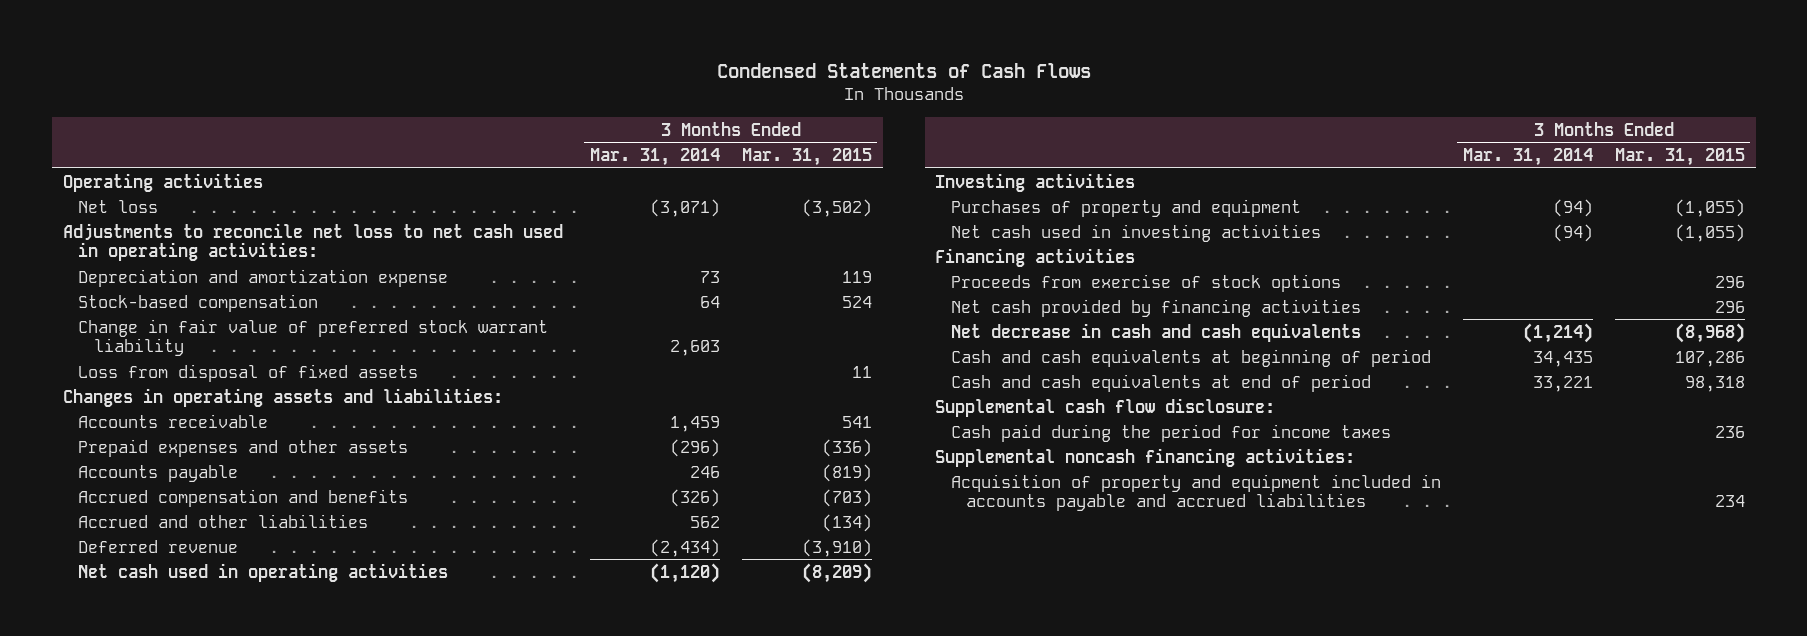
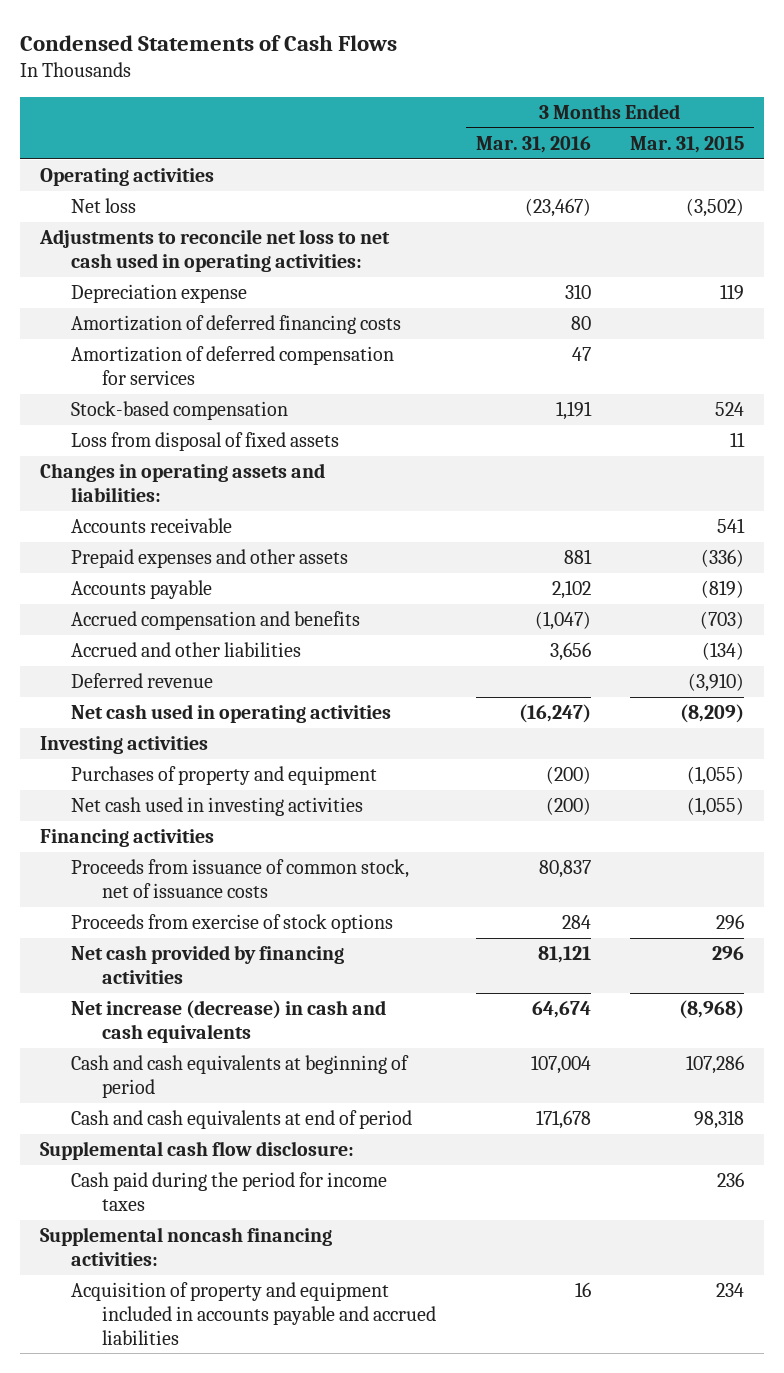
[589,148,720,167] Mar. 31, 2014 -> none
none -> [475,136,591,154] Mar. 31, 2016
[78,268,449,287] Depreciation and amortization expense -> [70,284,247,304] Depreciation expense
none -> [70,315,401,335] Amortization of deferred financing costs
none -> [70,346,394,385] Amortization of deferred compensation for services
[78,318,549,357] Change in fair value of preferred stock warrant liability -> none
none -> [70,859,409,898] Proceeds from issuance of common stock, net of issuance costs
[950,322,1361,342] Net decrease in cash and cash equivalents -> [70,1000,386,1043] Net increase (decrease) in cash and cash equivalents

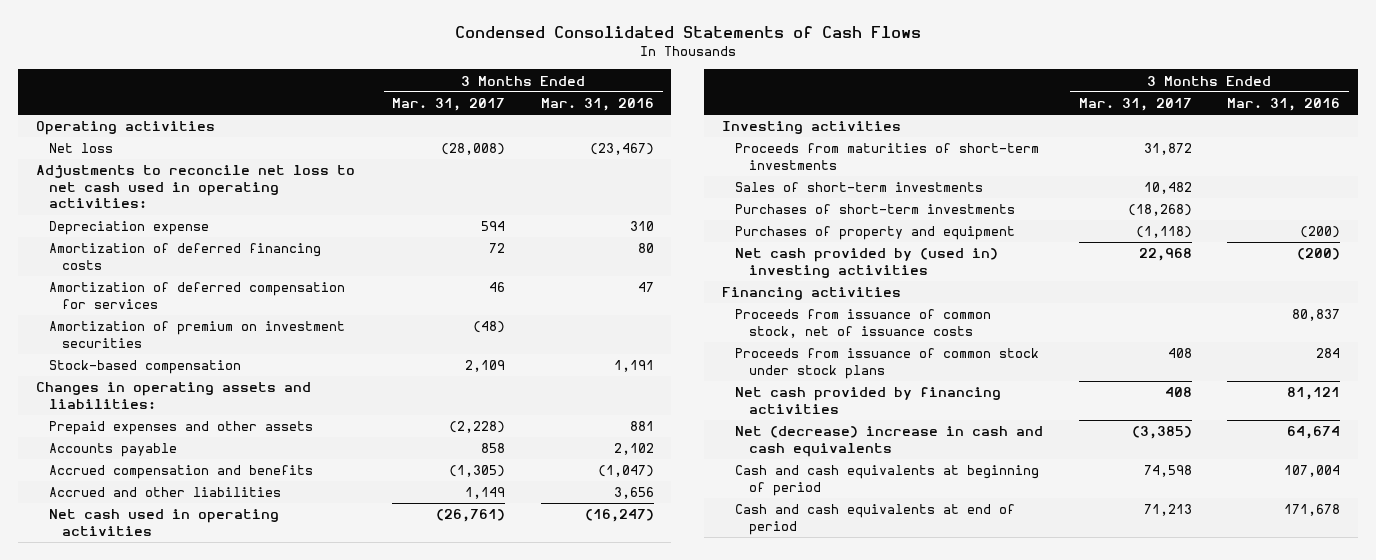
[19,34,397,51] Condensed Statements of Cash Flows -> [454,26,921,39] Condensed Consolidated Statements of Cash Flows
[630,136,745,154] Mar. 31, 2015 -> none
none -> [392,98,506,112] Mar. 31, 2017
none -> [49,321,346,348] Amortization of premium on investment securities
[70,432,339,452] Loss from disposal of fixed assets -> none
[70,518,232,534] Accounts receivable -> none
[70,673,213,689] Deferred revenue -> none
none -> [735,143,1040,170] Proceeds from maturities of short-term investments
none -> [735,182,984,193] Sales of short-term investments
none -> [735,204,1016,215] Purchases of short-term investments
[70,797,363,817] Net cash used in investing activities -> [735,248,999,278] Net cash provided by (used in) investing activities
[70,914,393,934] Proceeds from exercise of stock options -> [735,348,1040,379] Proceeds from issuance of common stock under stock plans
[70,1000,386,1043] Net increase (decrease) in cash and cash equivalents -> [735,426,1044,457] Net (decrease) increase in cash and cash equivalents
[39,1141,354,1161] Supplemental cash flow disclosure: -> none
[70,1172,387,1211] Cash paid during the period for income taxes -> none
[39,1227,332,1266] Supplemental noncash financing activities: -> none
[70,1282,436,1345] Acquisition of property and equipment included in accounts payable and accrued liabilities -> none

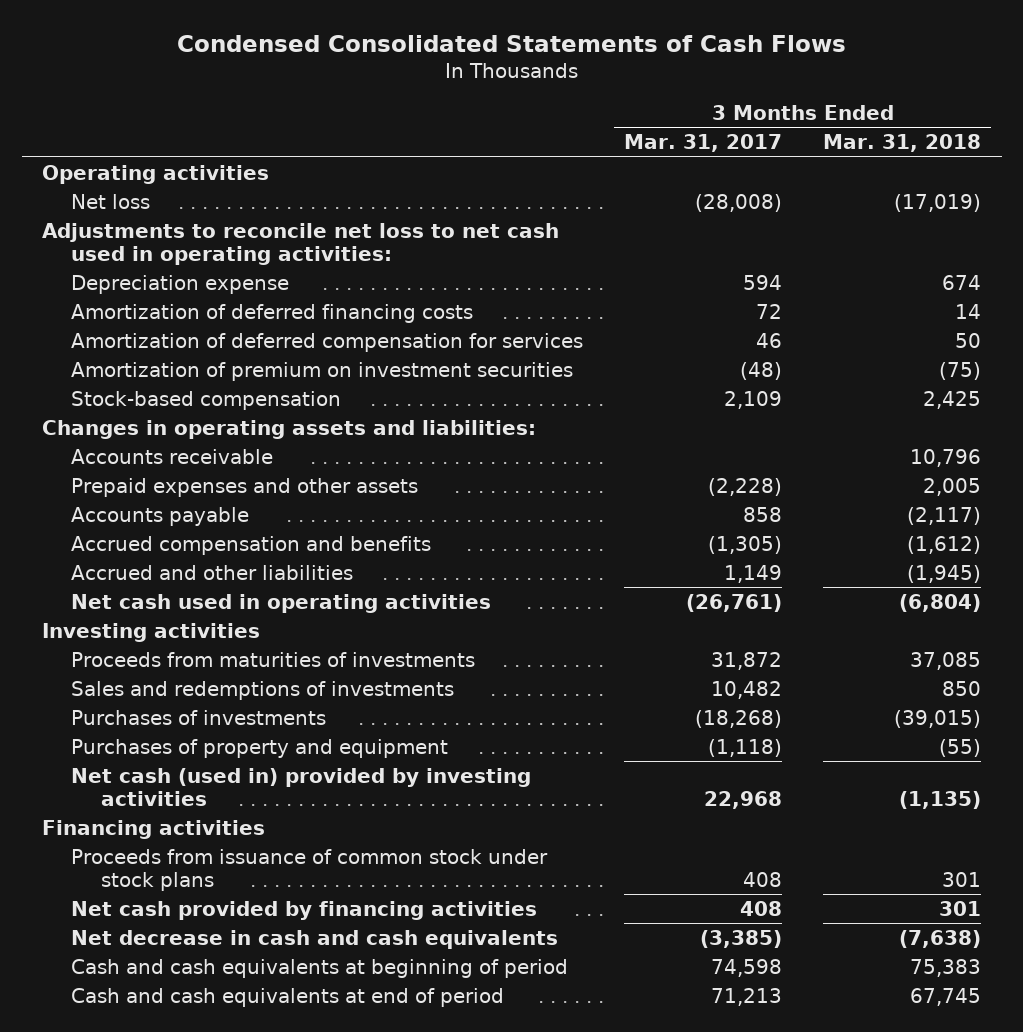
[540,98,654,112] Mar. 31, 2016 -> none
none -> [823,134,982,153] Mar. 31, 2018
none -> [71,448,274,464] Accounts receivable
[735,143,1040,170] Proceeds from maturities of short-term investments -> [71,651,476,667] Proceeds from maturities of investments
[735,182,984,193] Sales of short-term investments -> [71,680,455,700] Sales and redemptions of investments
[735,204,1016,215] Purchases of short-term investments -> [71,709,327,725] Purchases of investments
[735,248,999,278] Net cash provided by (used in) investing activities -> [71,767,532,806] Net cash (used in) provided by investing activities
[735,309,992,338] Proceeds from issuance of common stock, net of issuance costs -> none
[735,426,1044,457] Net (decrease) increase in cash and cash equivalents -> [71,929,559,949] Net decrease in cash and cash equivalents

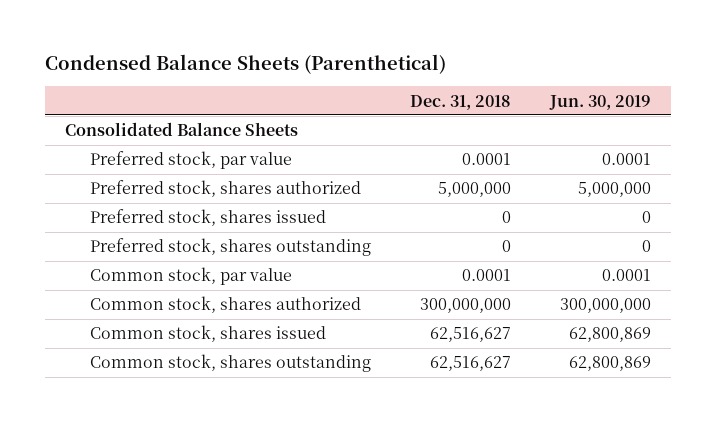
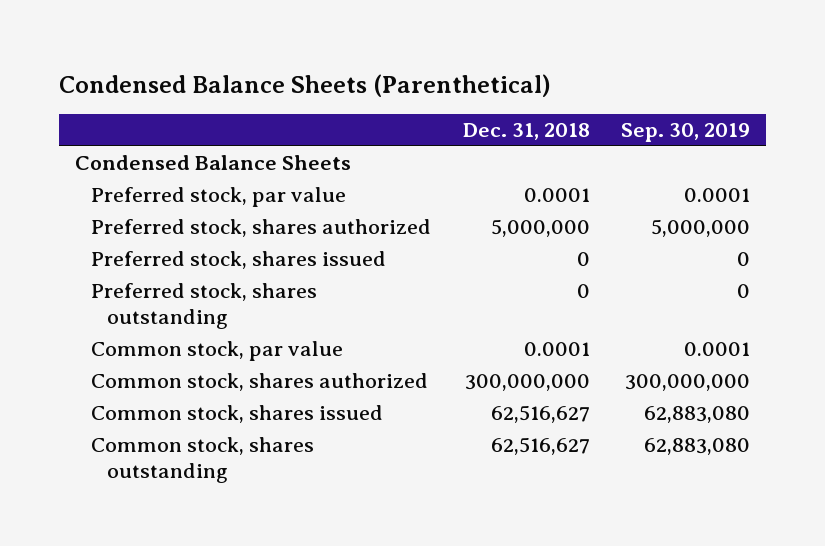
[549,94,652,110] Jun. 30, 2019 -> none
none -> [620,123,750,143] Sep. 30, 2019
[64,122,298,137] Consolidated Balance Sheets -> [74,155,351,171] Condensed Balance Sheets

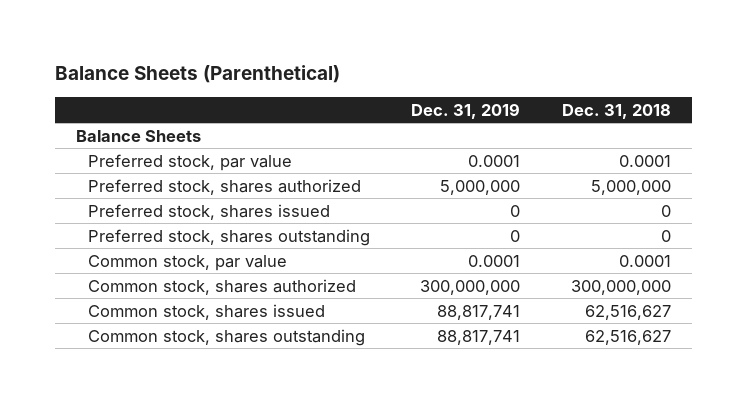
[59,73,552,97] Condensed Balance Sheets (Parenthetical) -> [54,65,340,84] Balance Sheets (Parenthetical)
[620,123,750,143] Sep. 30, 2019 -> none
none -> [411,102,521,119] Dec. 31, 2019
[74,155,351,171] Condensed Balance Sheets -> [75,129,201,142] Balance Sheets

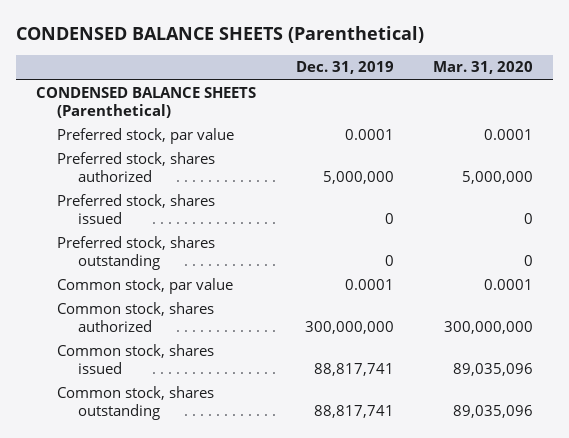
[54,65,340,84] Balance Sheets (Parenthetical) -> [16,25,425,43] CONDENSED BALANCE SHEETS (Parenthetical)
[561,103,671,119] Dec. 31, 2018 -> none
none -> [433,61,534,75] Mar. 31, 2020
[75,129,201,142] Balance Sheets -> [35,86,256,118] CONDENSED BALANCE SHEETS (Parenthetical)

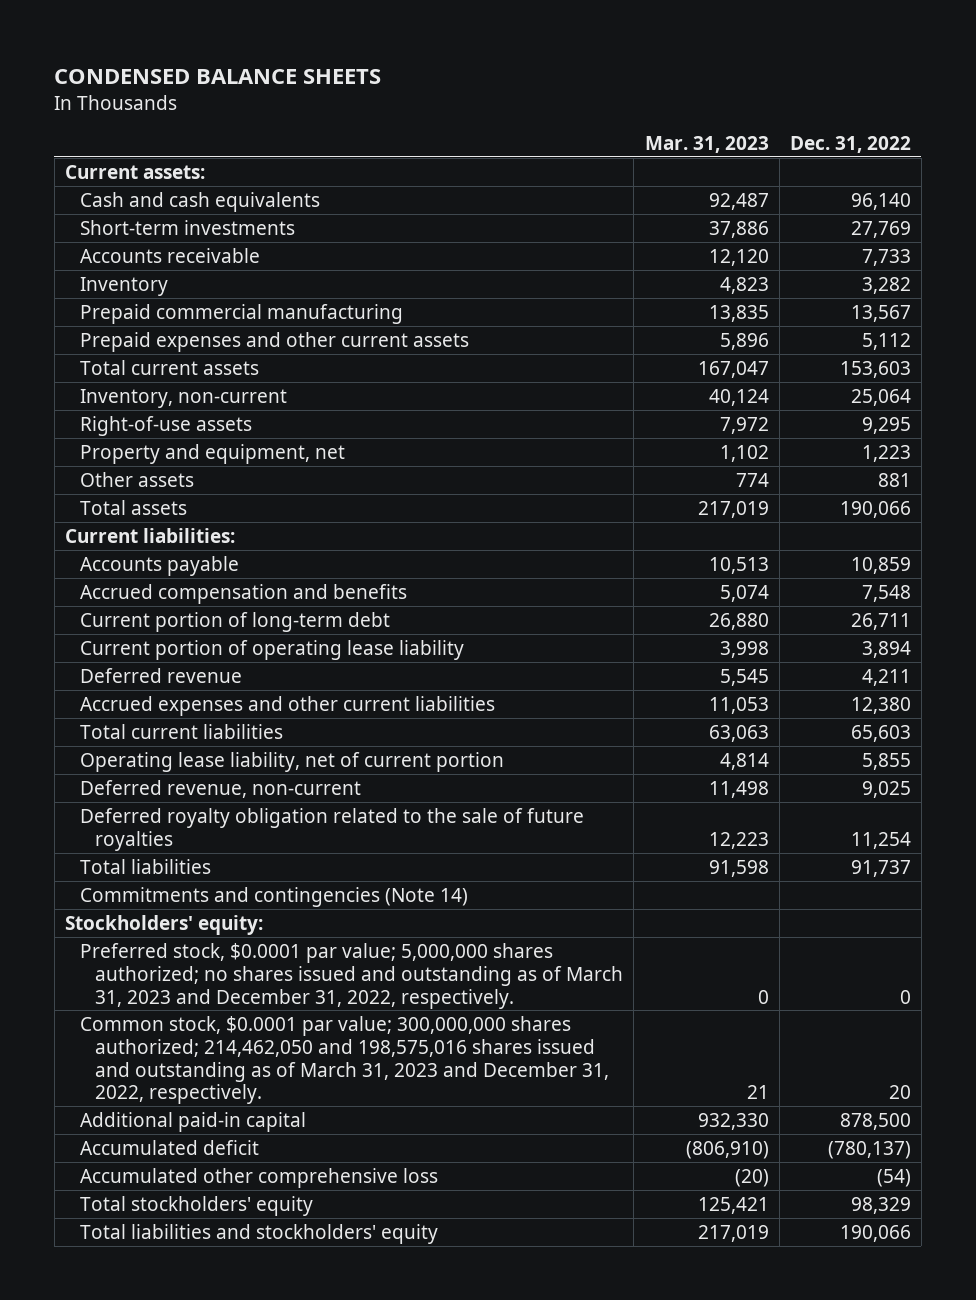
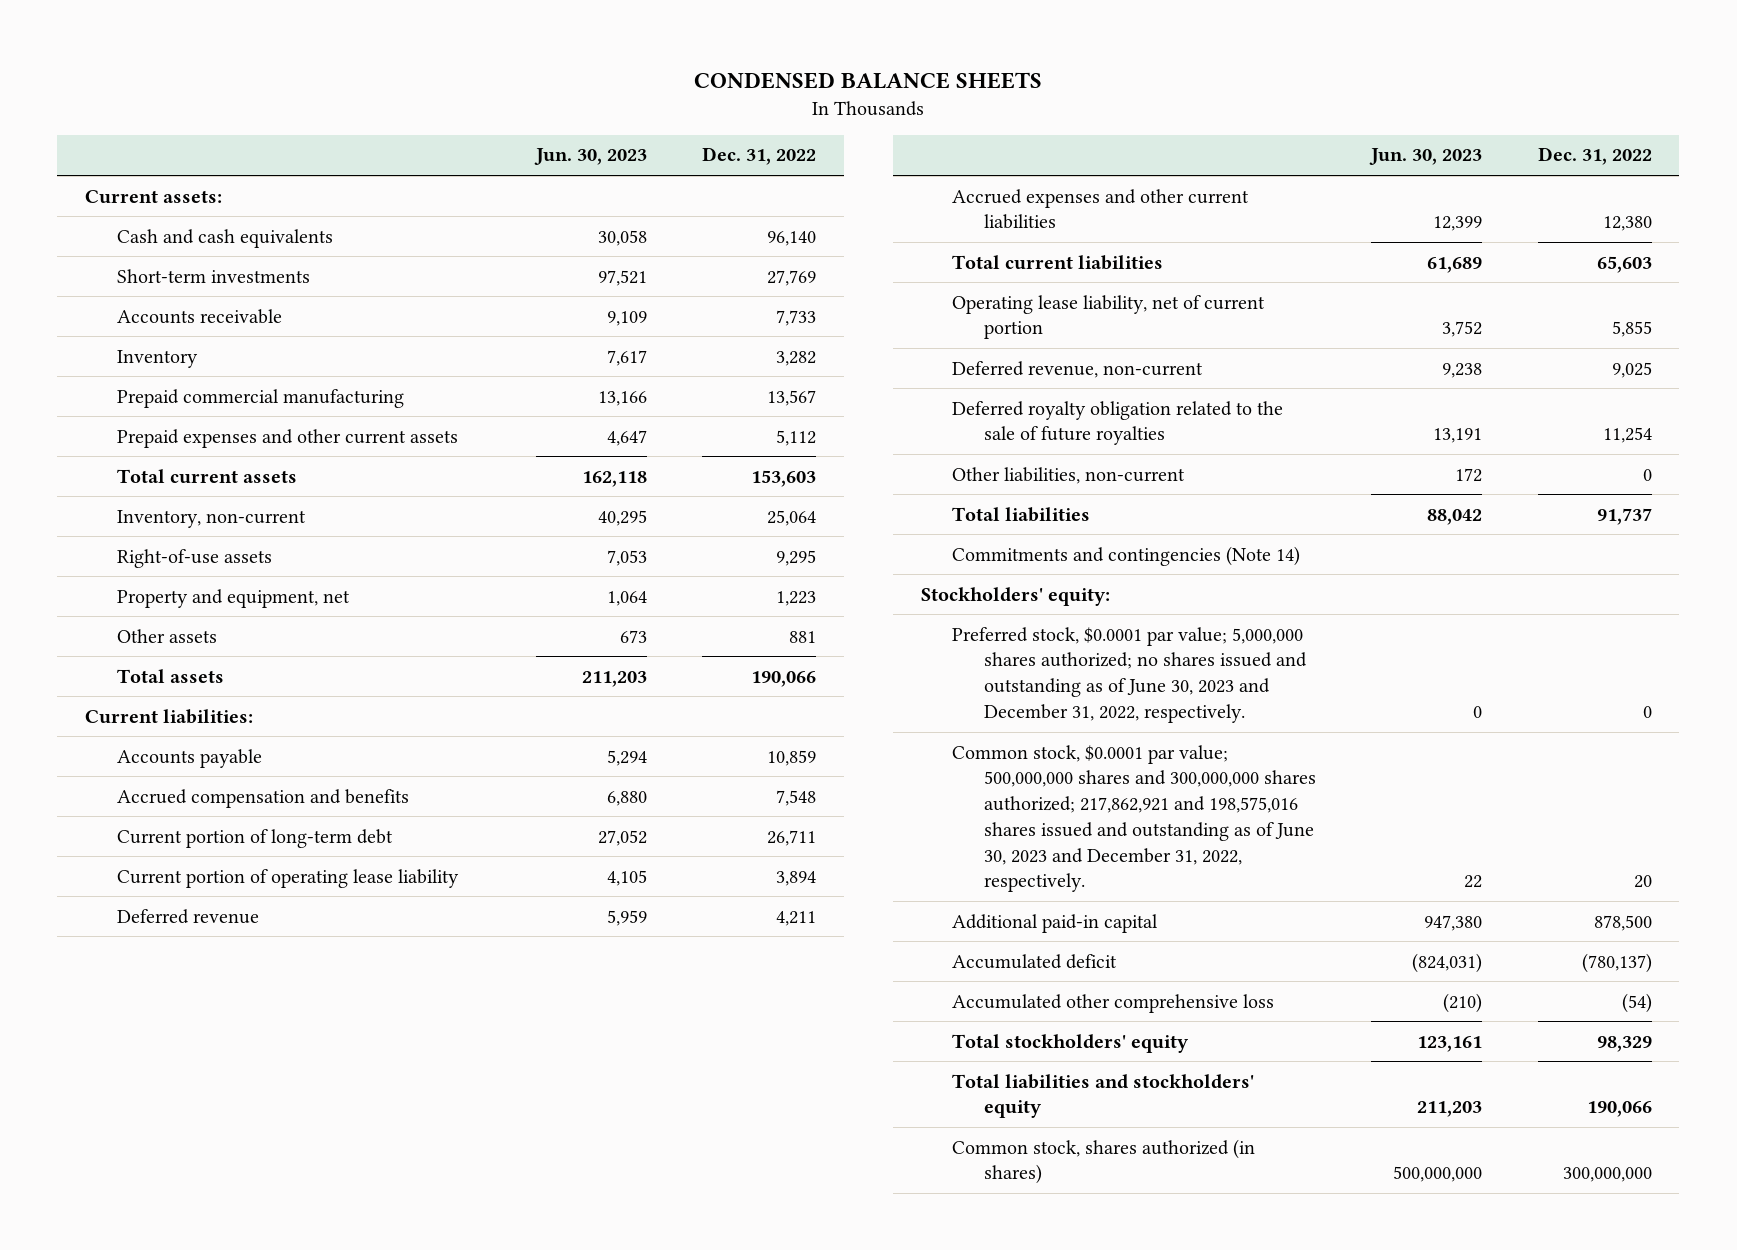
[644,135,769,153] Mar. 31, 2023 -> none
none -> [533,148,647,166] Jun. 30, 2023
none -> [952,466,1186,484] Other liabilities, non-current
[80,942,624,1009] Preferred stock, $0.0001 par value; 5,000,000 shares authorized; no shares issued and outstanding as of March 31, 2023 and December 31, 2022, respectively. -> [952,626,1307,723] Preferred stock, $0.0001 par value; 5,000,000 shares authorized; no shares issued and outstanding as of June 30, 2023 and December 31, 2022, respectively.
[80,1015,610,1105] Common stock, $0.0001 par value; 300,000,000 shares authorized; 214,462,050 and 198,575,016 shares issued and outstanding as of March 31, 2023 and December 31, 2022, respectively. -> [952,744,1316,893] Common stock, $0.0001 par value; 500,000,000 shares and 300,000,000 shares authorized; 217,862,921 and 198,575,016 shares issued and outstanding as of June 30, 2023 and December 31, 2022, respectively.
none -> [952,1138,1256,1185] Common stock, shares authorized (in shares)

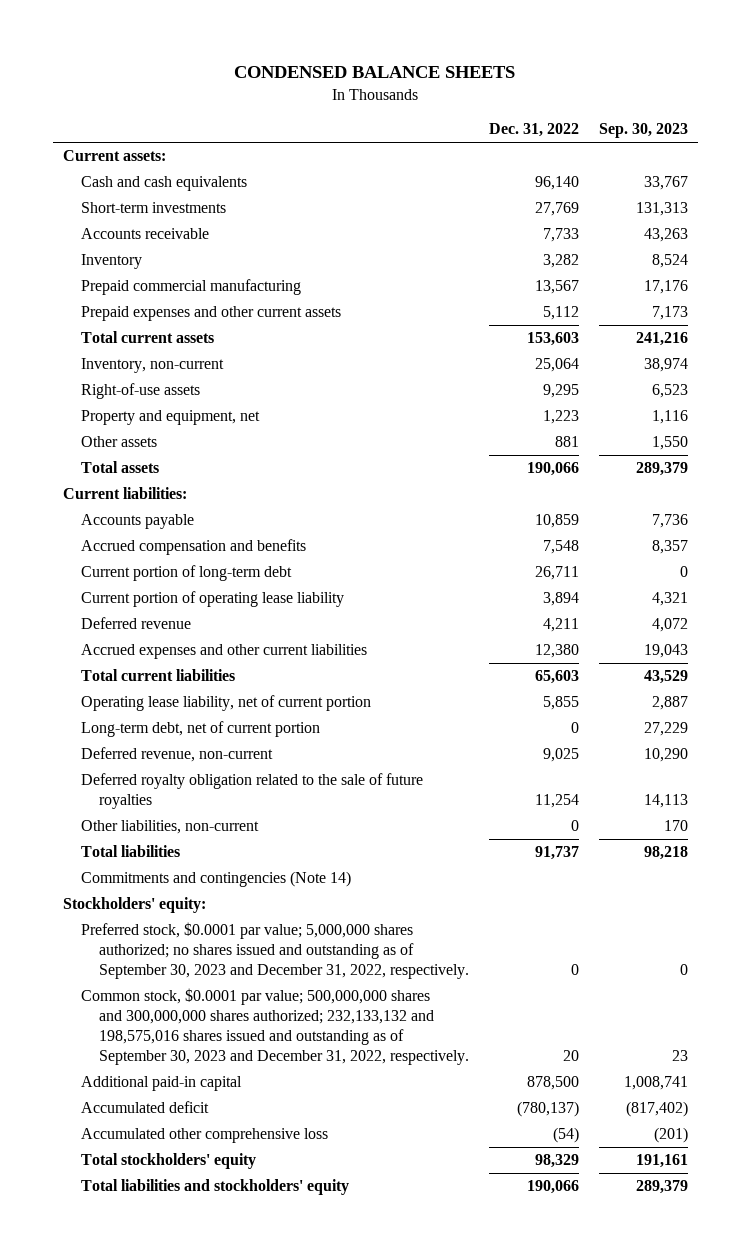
[533,148,647,166] Jun. 30, 2023 -> none
none -> [598,123,688,139] Sep. 30, 2023
none -> [80,721,320,738] Long-term debt, net of current portion
[952,626,1307,723] Preferred stock, $0.0001 par value; 5,000,000 shares authorized; no shares issued and outstanding as of June 30, 2023 and December 31, 2022, respectively. -> [80,922,469,980] Preferred stock, $0.0001 par value; 5,000,000 shares authorized; no shares issued and outstanding as of September 30, 2023 and December 31, 2022, respectively.
[952,744,1316,893] Common stock, $0.0001 par value; 500,000,000 shares and 300,000,000 shares authorized; 217,862,921 and 198,575,016 shares issued and outstanding as of June 30, 2023 and December 31, 2022, respectively. -> [80,988,469,1065] Common stock, $0.0001 par value; 500,000,000 shares and 300,000,000 shares authorized; 232,133,132 and 198,575,016 shares issued and outstanding as of September 30, 2023 and December 31, 2022, respectively.
[952,1138,1256,1185] Common stock, shares authorized (in shares) -> none

